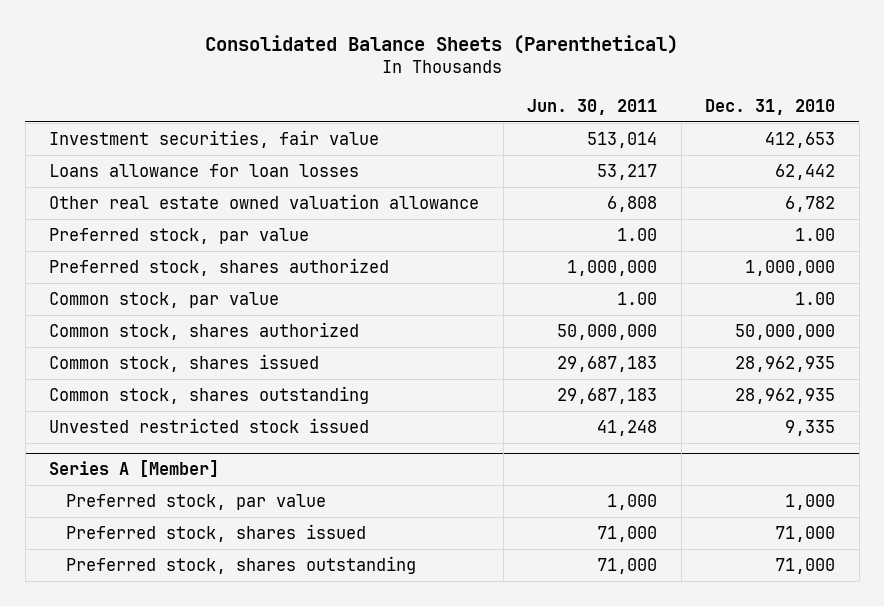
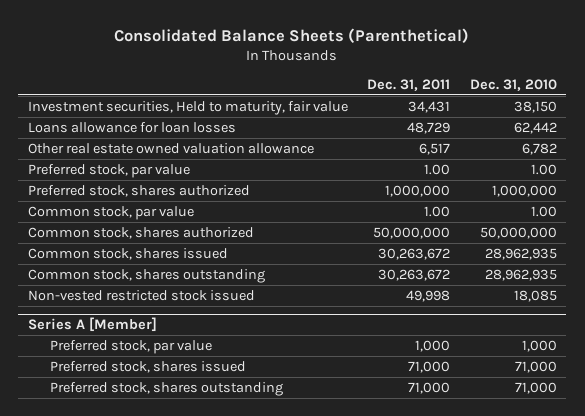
[527,98,658,115] Jun. 30, 2011 -> none
none -> [367,79,451,92] Dec. 31, 2011
[49,129,380,148] Investment securities, fair value -> [28,100,349,115] Investment securities, Held to maturity, fair value
[765,131,836,148] 412,653 -> [513,100,557,113] 38,150
[49,417,370,433] Unvested restricted stock issued -> [28,289,256,301] Non-vested restricted stock issued
[785,419,836,436] 9,335 -> [513,289,557,302] 18,085

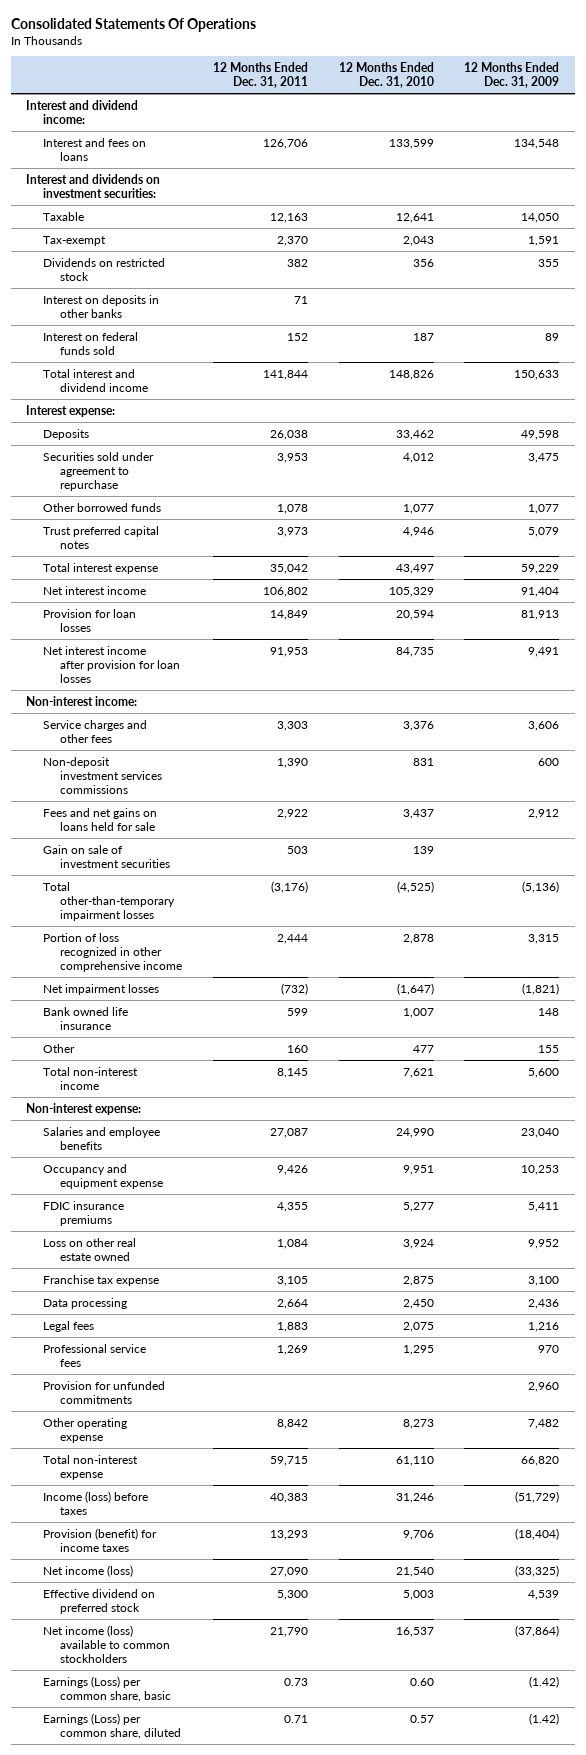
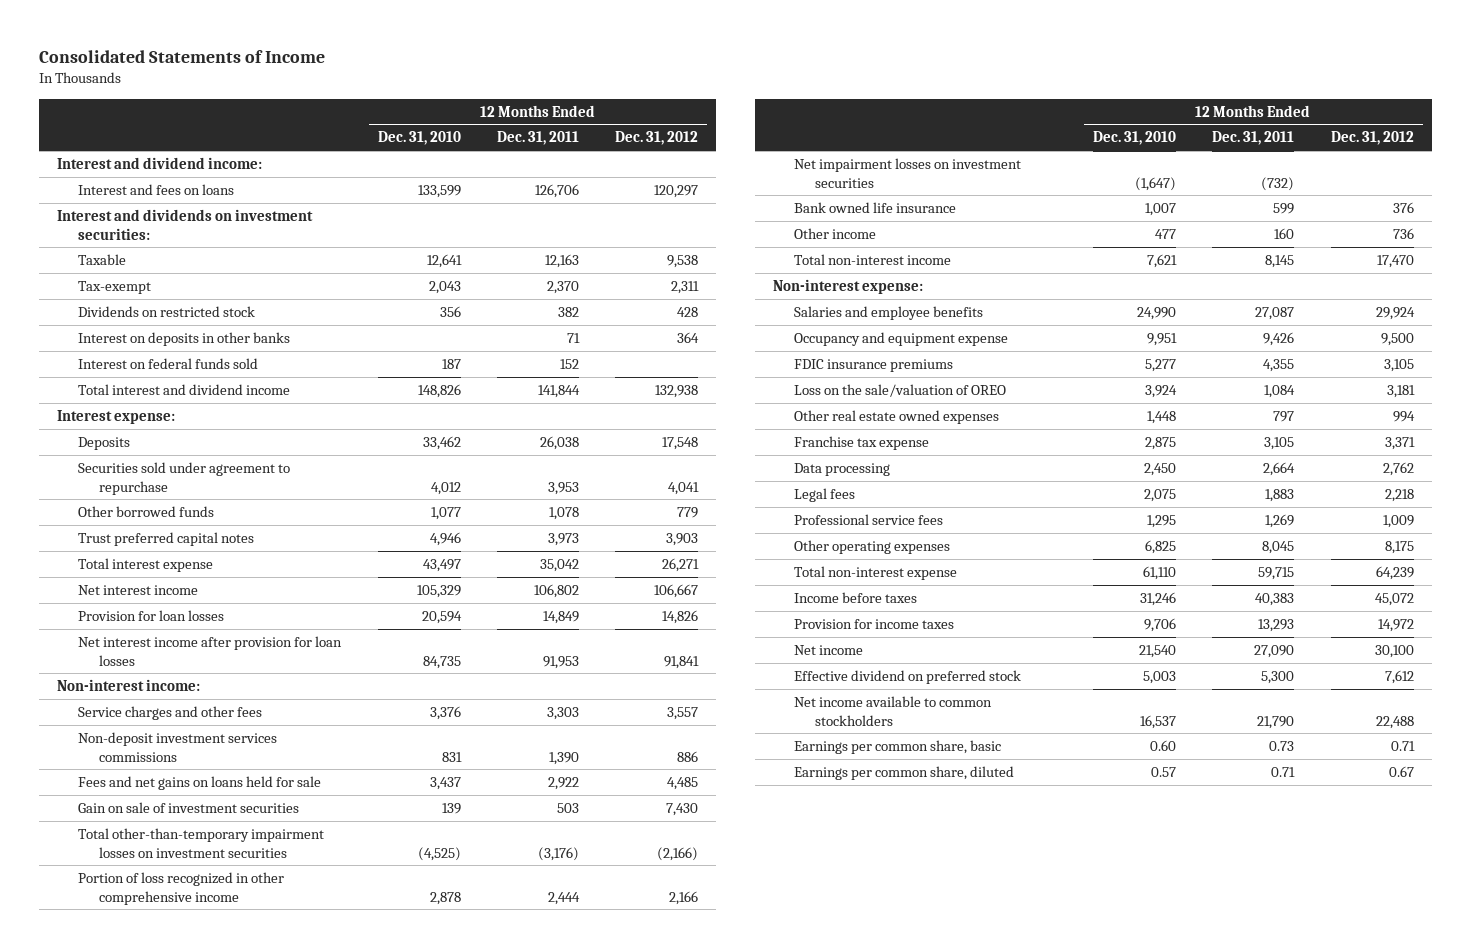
[10,17,256,32] Consolidated Statements Of Operations -> [39,49,326,63] Consolidated Statements of Income
[464,61,560,88] 12 Months Ended Dec. 31, 2009 -> none
none -> [615,131,699,146] Dec. 31, 2012
[42,881,175,921] Total other-than-temporary impairment losses -> [78,828,325,858] Total other-than-temporary impairment losses on investment securities
[42,983,159,995] Net impairment losses -> [793,158,1021,188] Net impairment losses on investment securities
[42,1043,75,1053] Other -> [793,228,876,240] Other income
[42,1237,136,1261] Loss on other real estate owned -> [793,384,1006,398] Loss on the sale/valuation of OREO
none -> [793,410,999,425] Other real estate owned expenses
[42,1380,165,1404] Provision for unfunded commitments -> none
[42,1417,127,1443] Other operating expense -> [793,540,950,555] Other operating expenses
[276,1418,308,1429] 8,842 -> [1262,541,1295,555] 8,045
[402,1418,434,1429] 8,273 -> [1145,540,1177,555] 6,825
[42,1490,148,1515] Income (loss) before taxes -> [793,592,917,604] Income before taxes
[42,1527,157,1552] Provision (benefit) for income taxes -> [793,619,954,630] Provision for income taxes
[42,1564,133,1577] Net income (loss) -> [793,645,863,656] Net income
[42,1624,170,1663] Net income (loss) available to common stockholders -> [793,696,992,726] Net income available to common stockholders
[42,1675,171,1702] Earnings (Loss) per common share, basic -> [793,740,1001,755] Earnings per common share, basic
[42,1712,181,1739] Earnings (Loss) per common share, diluted -> [793,766,1014,781] Earnings per common share, diluted

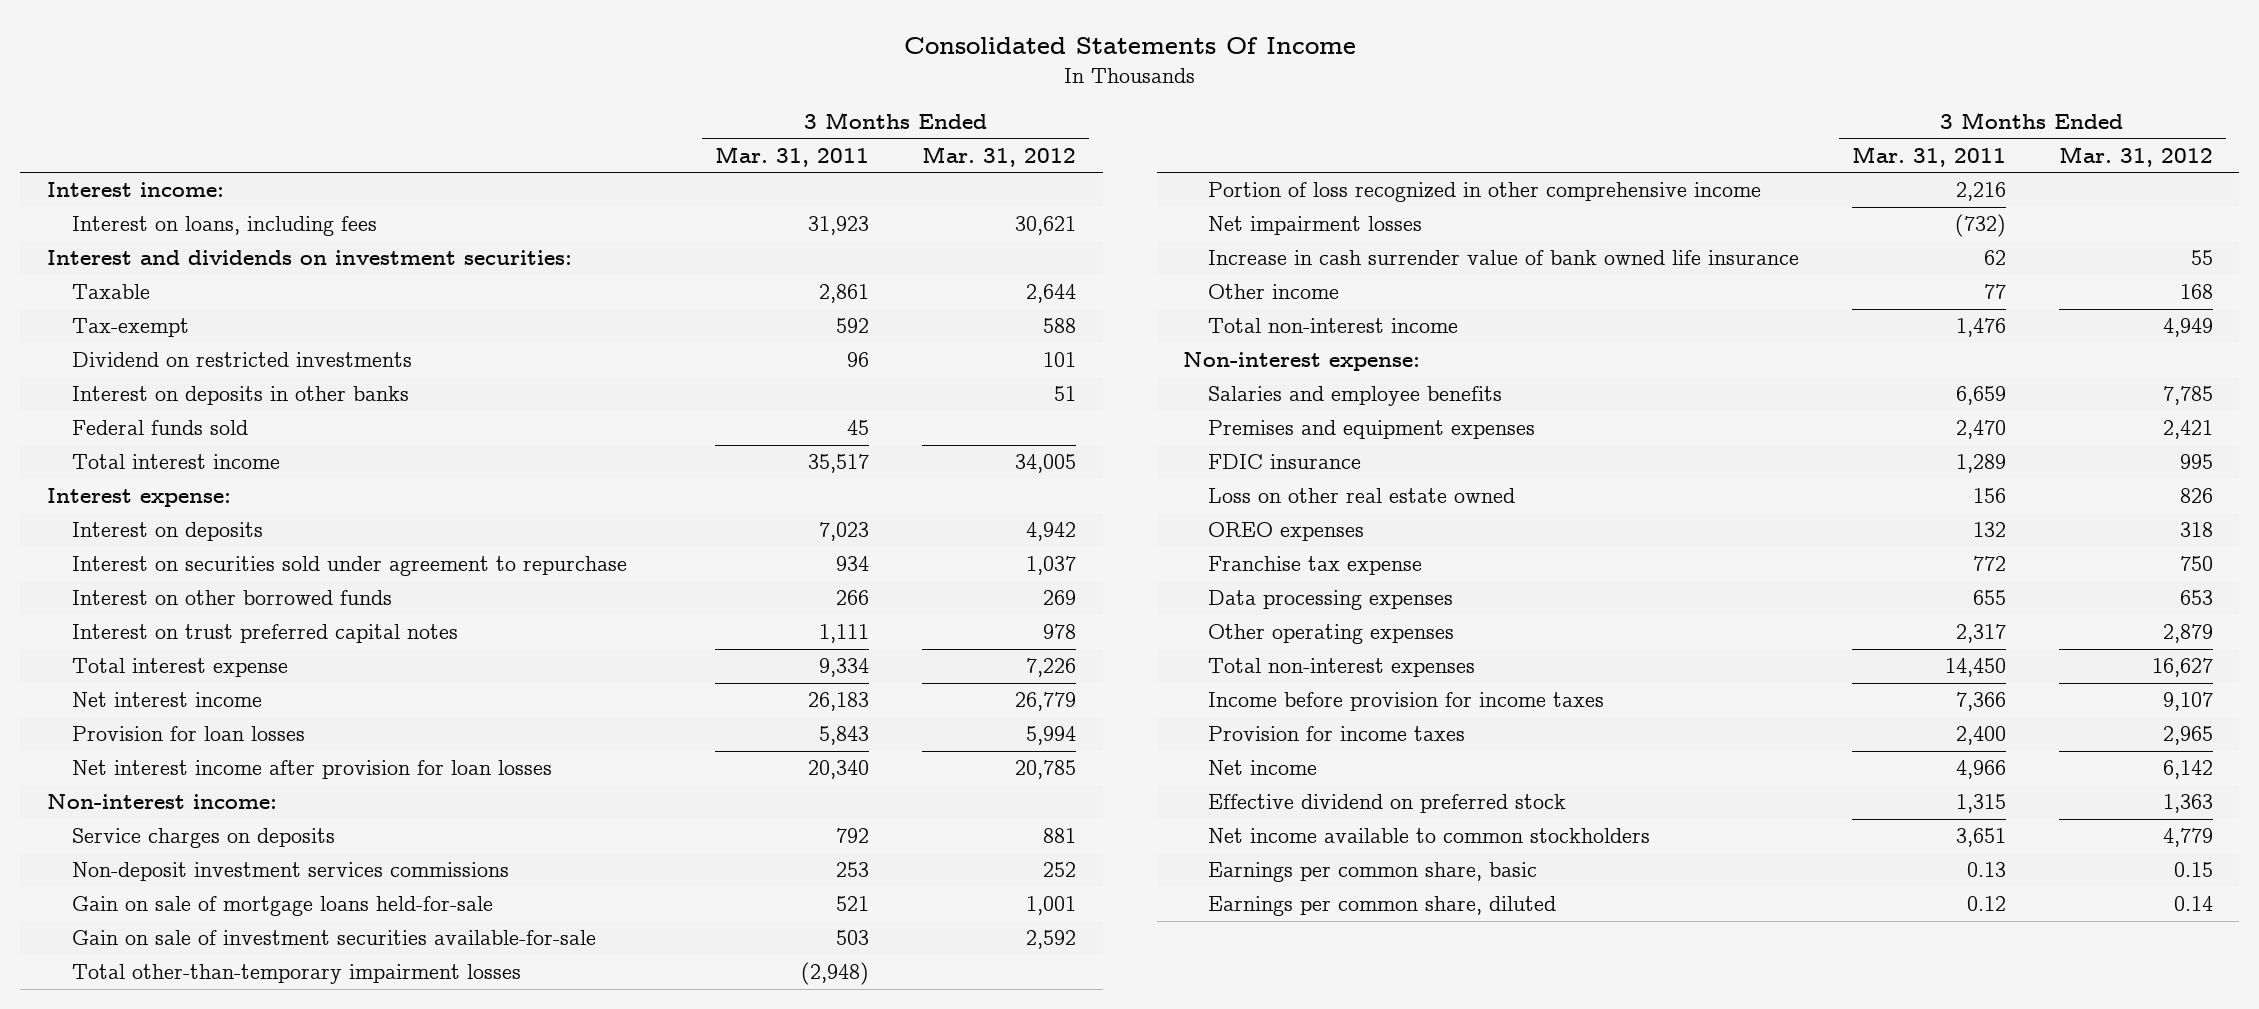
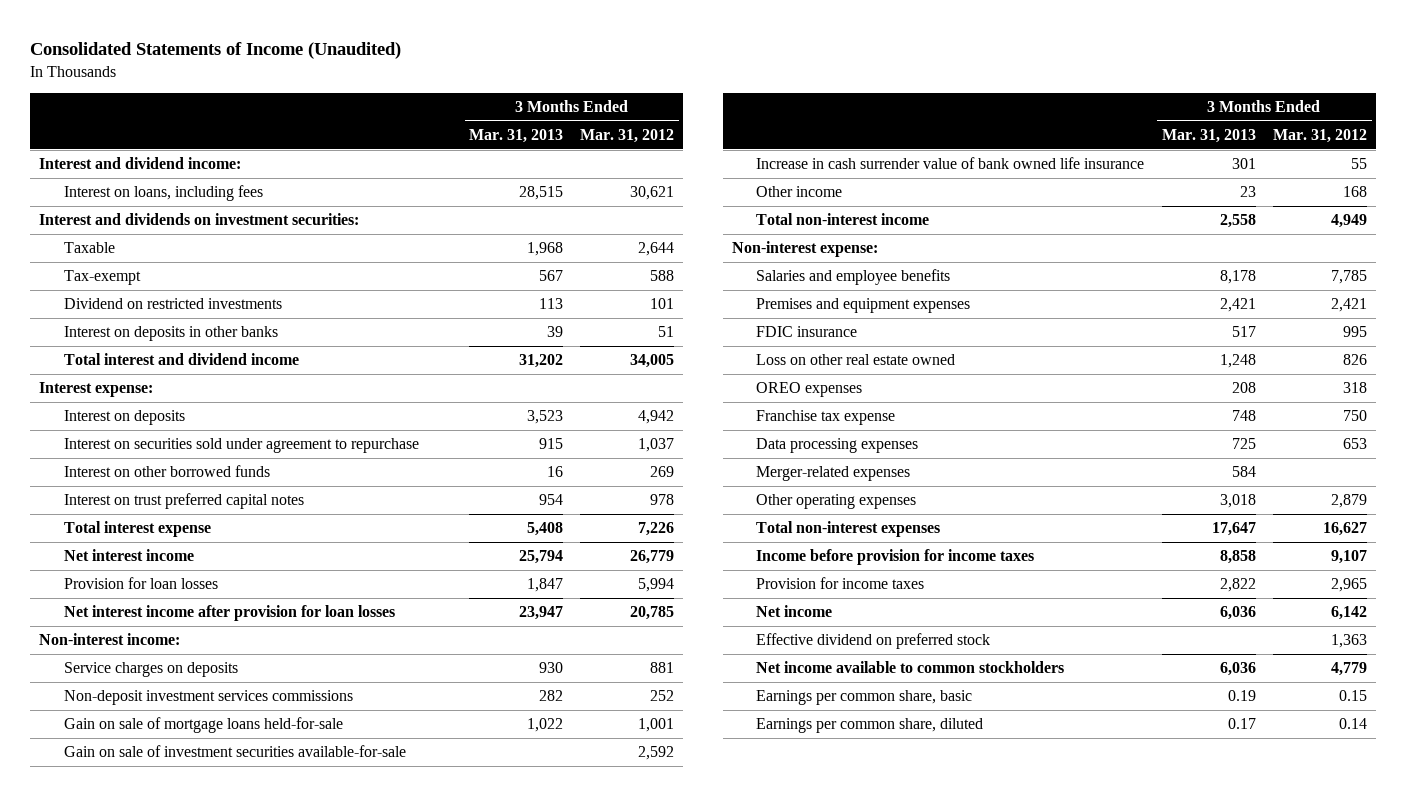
[903,36,1356,54] Consolidated Statements Of Income -> [30,42,402,60] Consolidated Statements of Income (Unaudited)
[715,145,870,167] Mar. 31, 2011 -> none
none -> [468,128,563,143] Mar. 31, 2013
[46,182,224,198] Interest income: -> [39,157,242,170] Interest and dividend income:
[71,420,248,436] Federal funds sold -> none
[71,454,280,470] Total interest income -> [63,353,299,366] Total interest and dividend income
[71,964,521,985] Total other-than-temporary impairment losses -> none
[1208,182,1762,203] Portion of loss recognized in other comprehensive income -> none
[1208,216,1423,236] Net impairment losses -> none
none -> [756,466,911,482] Merger-related expenses

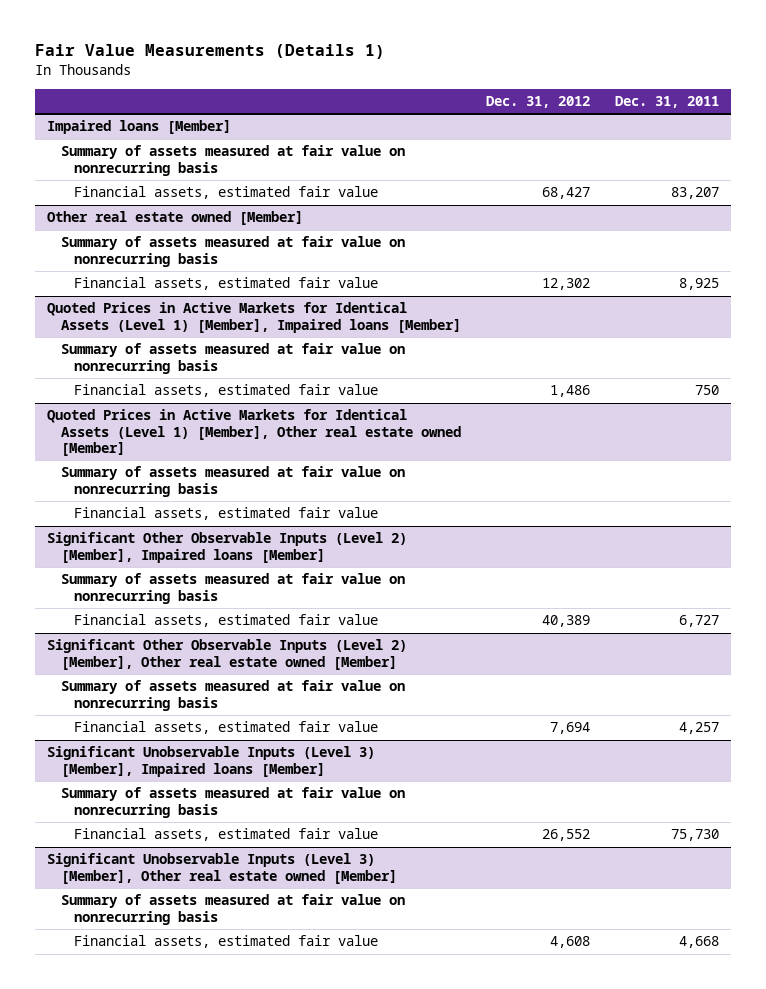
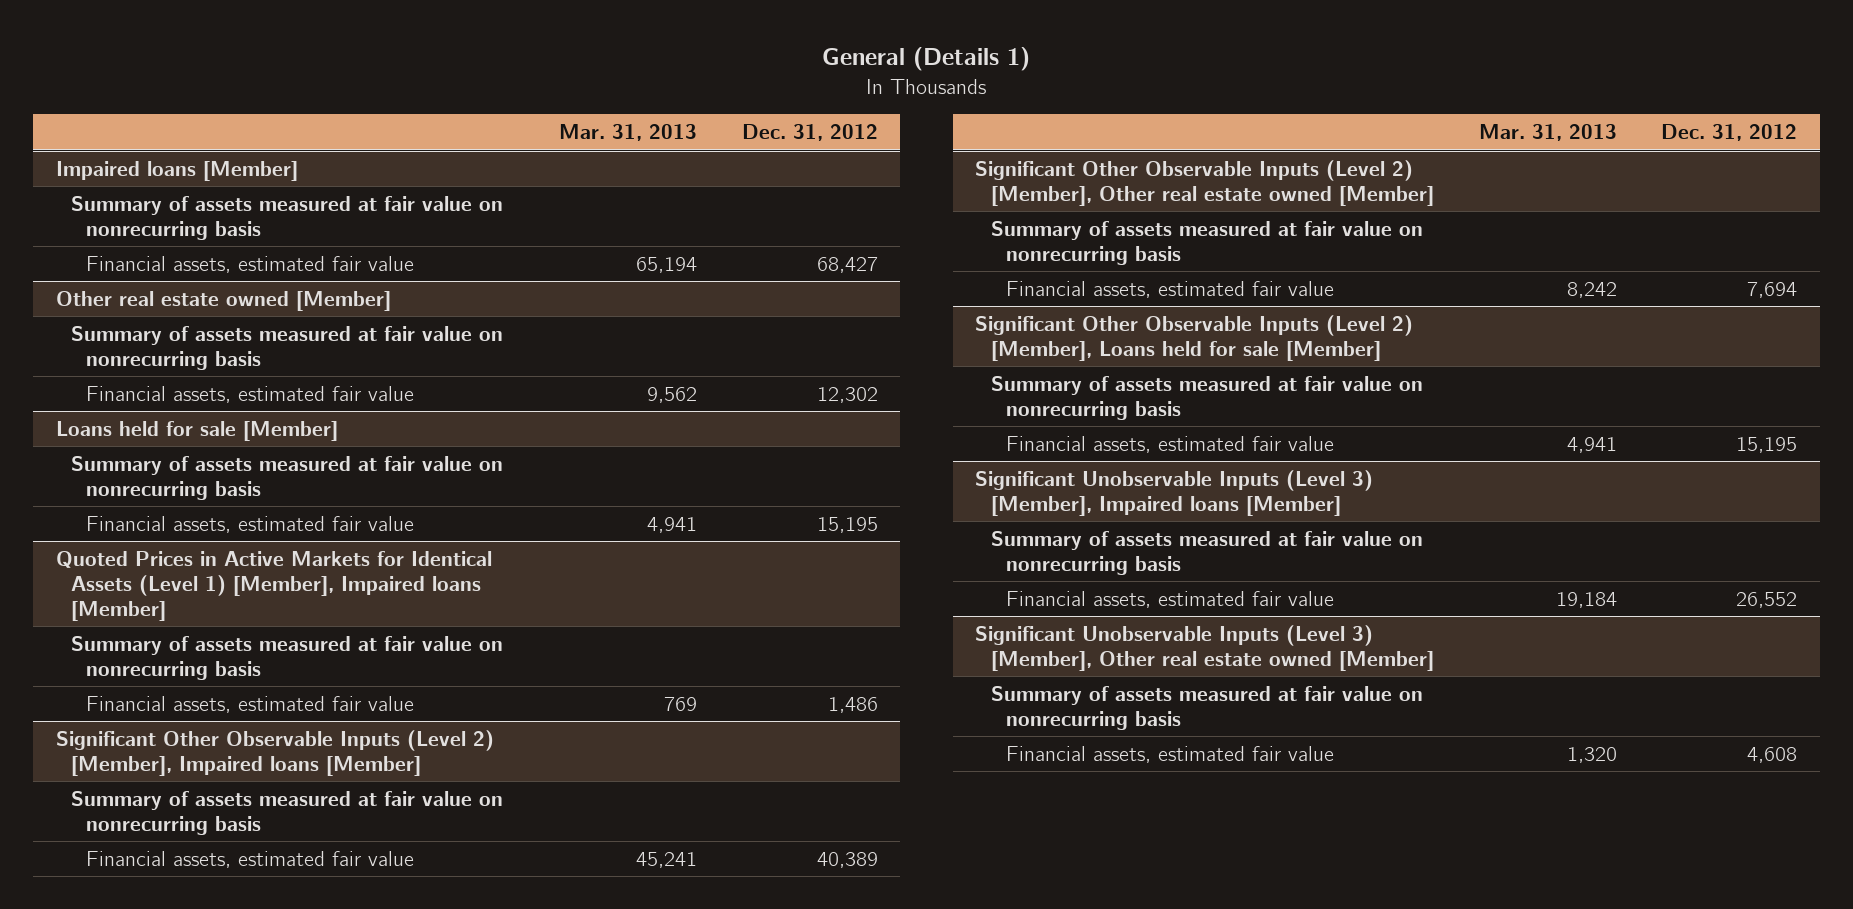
[34,44,385,60] Fair Value Measurements (Details 1) -> [822,47,1031,72] General (Details 1)
[614,95,719,108] Dec. 31, 2011 -> none
none -> [558,124,697,142] Mar. 31, 2013
none -> [55,420,338,441] Loans held for sale [Member]
none -> [70,455,503,500] Summary of assets measured at fair value on nonrecurring basis
none -> [86,515,415,533] Financial assets, estimated fair value
[47,409,461,456] Quoted Prices in Active Markets for Identical Assets (Level 1) [Member], Other real estate owned [Member] -> none
[60,466,405,497] Summary of assets measured at fair value on nonrecurring basis -> none
[74,507,379,521] Financial assets, estimated fair value -> none
none -> [975,314,1414,361] Significant Other Observable Inputs (Level 2) [Member], Loans held for sale [Member]
none -> [990,375,1423,420] Summary of assets measured at fair value on nonrecurring basis
none -> [1006,435,1335,453] Financial assets, estimated fair value

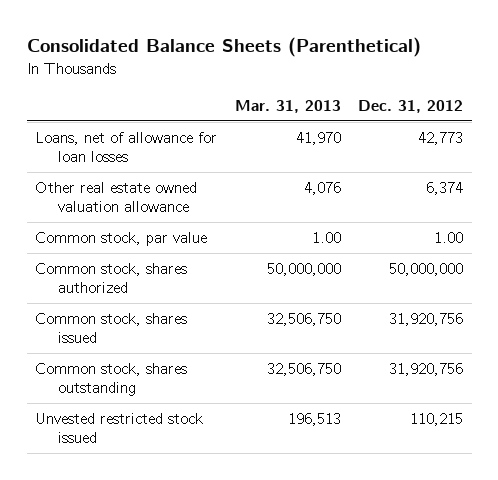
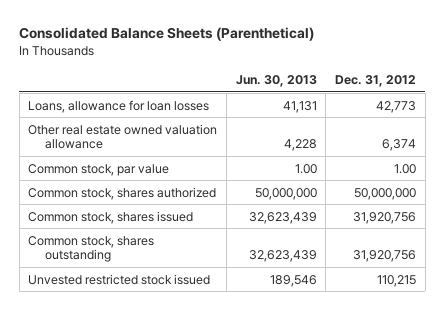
[234,100,341,114] Mar. 31, 2013 -> none
none -> [235,74,317,87] Jun. 30, 2013
[35,132,218,162] Loans, net of allowance for loan losses -> [28,99,210,113] Loans, allowance for loan losses

